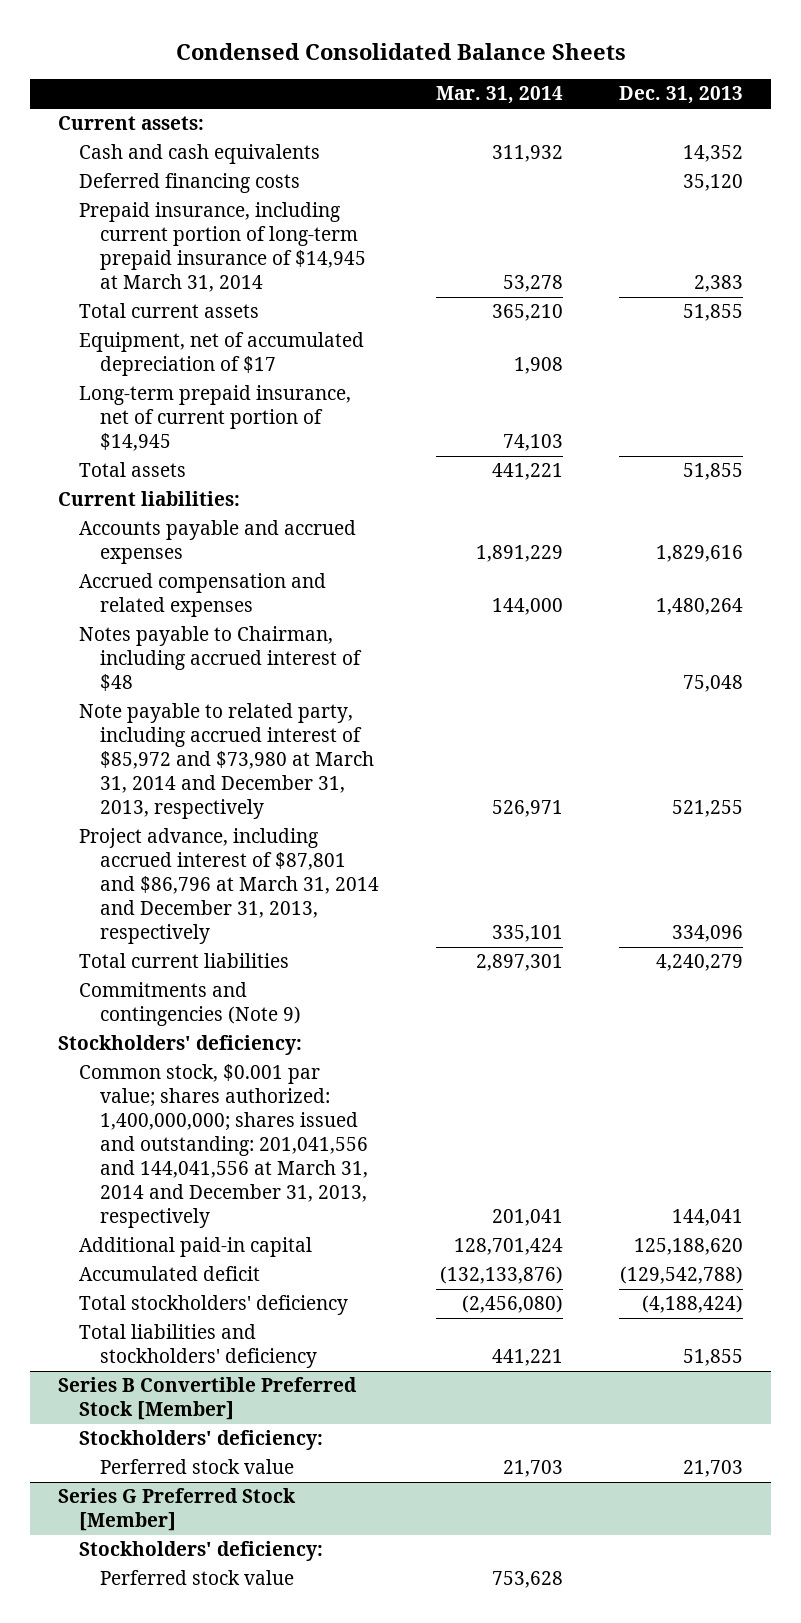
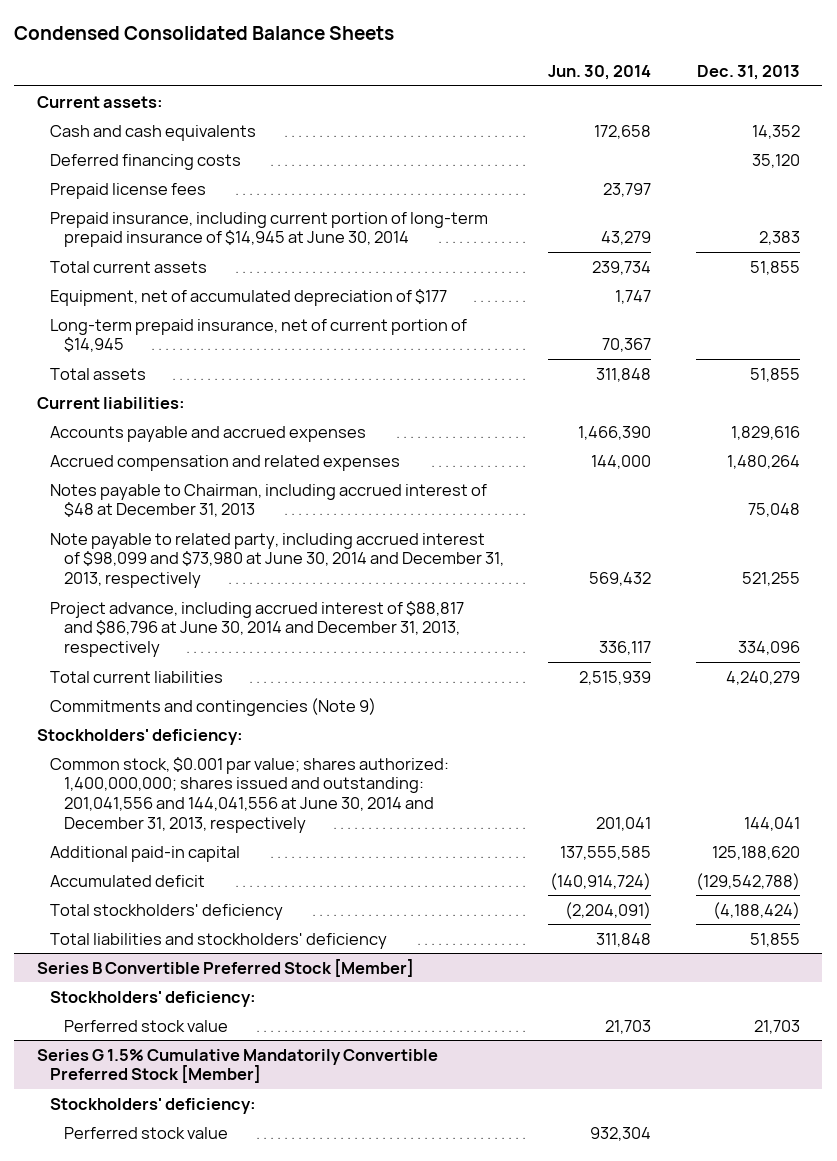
[435,86,563,105] Mar. 31, 2014 -> none
none -> [548,65,652,81] Jun. 30, 2014
none -> [50,182,207,199] Prepaid license fees
[79,202,367,293] Prepaid insurance, including current portion of long-term prepaid insurance of $14,945 at March 31, 2014 -> [50,211,489,248] Prepaid insurance, including current portion of long-term prepaid insurance of $14,945 at June 30, 2014
[79,332,365,377] Equipment, net of accumulated depreciation of $17 -> [50,288,448,306] Equipment, net of accumulated depreciation of $177
[79,626,363,692] Notes payable to Chairman, including accrued interest of $48 -> [50,483,488,518] Notes payable to Chairman, including accrued interest of $48 at December 31, 2013
[79,703,375,820] Note payable to related party, including accrued interest of $85,972 and $73,980 at March 31, 2014 and December 31, 2013, respectively -> [50,532,504,589] Note payable to related party, including accrued interest of $98,099 and $73,980 at June 30, 2014 and December 31, 2013, respectively
[79,828,380,945] Project advance, including accrued interest of $87,801 and $86,796 at March 31, 2014 and December 31, 2013, respectively -> [50,600,465,658] Project advance, including accrued interest of $88,817 and $86,796 at June 30, 2014 and December 31, 2013, respectively
[79,1064,369,1228] Common stock, $0.001 par value; shares authorized: 1,400,000,000; shares issued and outstanding: 201,041,556 and 144,041,556 at March 31, 2014 and December 31, 2013, respectively -> [50,756,450,833] Common stock, $0.001 par value; shares authorized: 1,400,000,000; shares issued and outstanding: 201,041,556 and 144,041,556 at June 30, 2014 and December 31, 2013, respectively
[58,1488,297,1532] Series G Preferred Stock [Member] -> [36,1048,438,1084] Series G 1.5% Cumulative Mandatorily Convertible Preferred Stock [Member]

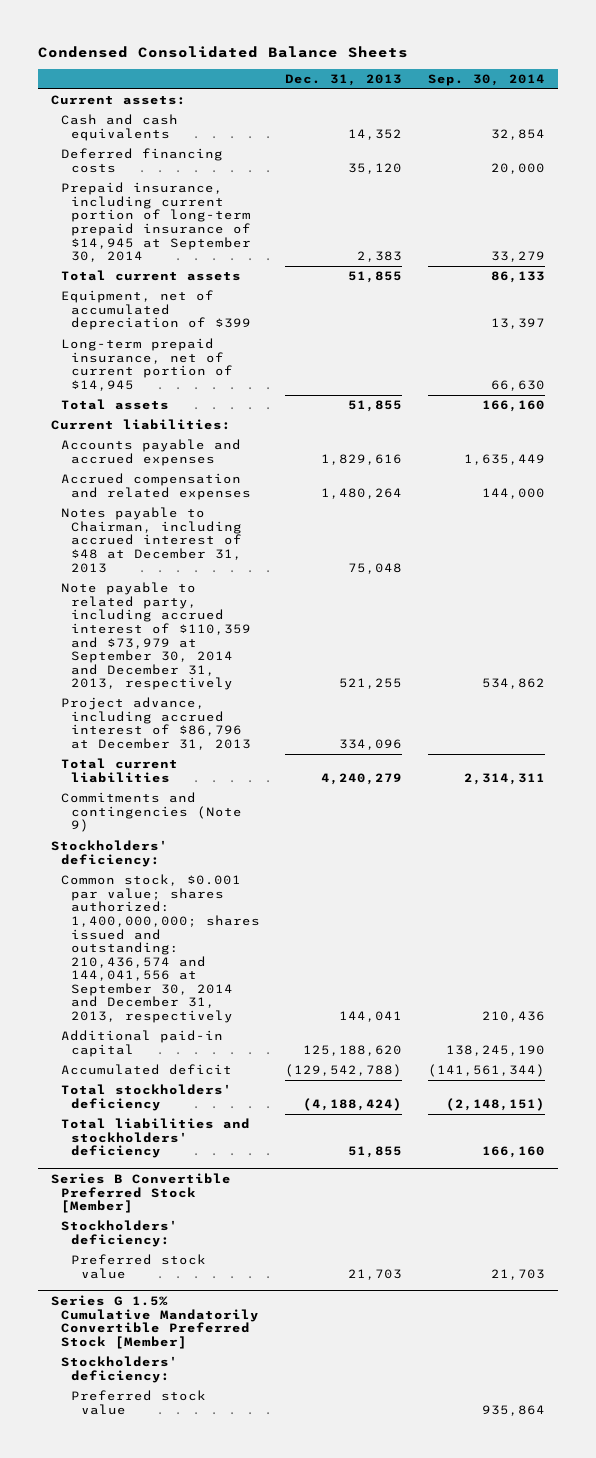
[548,65,652,81] Jun. 30, 2014 -> none
none -> [428,73,546,86] Sep. 30, 2014
[50,182,207,199] Prepaid license fees -> none
[50,211,489,248] Prepaid insurance, including current portion of long-term prepaid insurance of $14,945 at June 30, 2014 -> [61,182,251,263] Prepaid insurance, including current portion of long-term prepaid insurance of $14,945 at September 30, 2014
[50,288,448,306] Equipment, net of accumulated depreciation of $177 -> [61,290,251,331] Equipment, net of accumulated depreciation of $399
[50,532,504,589] Note payable to related party, including accrued interest of $98,099 and $73,980 at June 30, 2014 and December 31, 2013, respectively -> [61,582,251,691] Note payable to related party, including accrued interest of $110,359 and $73,979 at September 30, 2014 and December 31, 2013, respectively
[50,600,465,658] Project advance, including accrued interest of $88,817 and $86,796 at June 30, 2014 and December 31, 2013, respectively -> [61,697,251,751] Project advance, including accrued interest of $86,796 at December 31, 2013
[50,756,450,833] Common stock, $0.001 par value; shares authorized: 1,400,000,000; shares issued and outstanding: 201,041,556 and 144,041,556 at June 30, 2014 and December 31, 2013, respectively -> [61,874,260,1024] Common stock, $0.001 par value; shares authorized: 1,400,000,000; shares issued and outstanding: 210,436,574 and 144,041,556 at September 30, 2014 and December 31, 2013, respectively
[63,1019,228,1032] Perferred stock value -> [70,1254,206,1279] Preferred stock value
[63,1126,228,1139] Perferred stock value -> [70,1390,206,1415] Preferred stock value

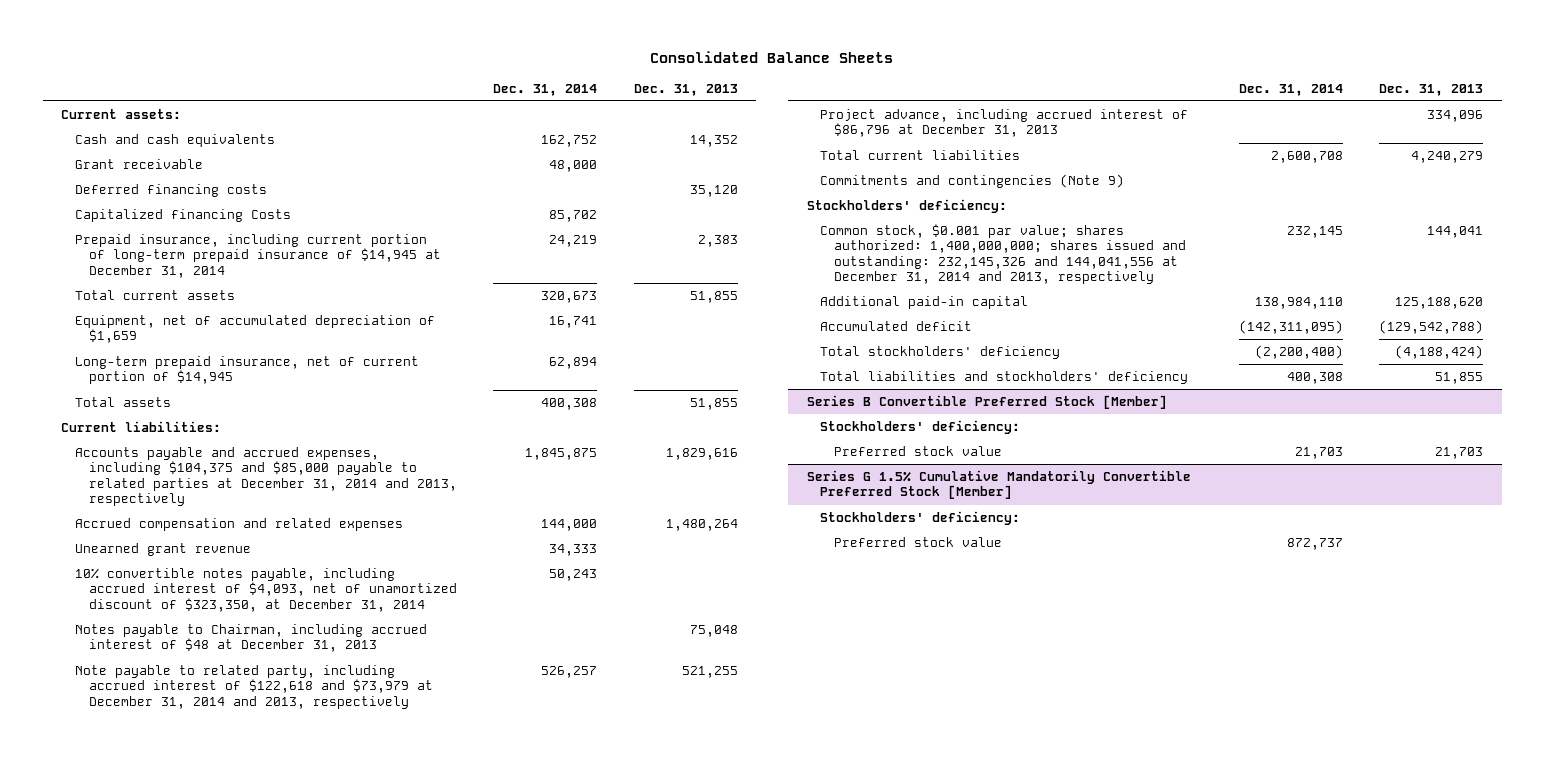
[38,45,409,58] Condensed Consolidated Balance Sheets -> [650,50,894,63] Consolidated Balance Sheets
[428,73,546,86] Sep. 30, 2014 -> none
none -> [493,83,598,96] Dec. 31, 2014
none -> [74,159,203,170] Grant receivable
none -> [74,209,291,223] Capitalized financing Costs
[61,182,251,263] Prepaid insurance, including current portion of long-term prepaid insurance of $14,945 at September 30, 2014 -> [74,234,441,278] Prepaid insurance, including current portion of long-term prepaid insurance of $14,945 at December 31, 2014
[61,290,251,331] Equipment, net of accumulated depreciation of $399 -> [74,315,435,344] Equipment, net of accumulated depreciation of $1,659
[61,439,242,466] Accounts payable and accrued expenses -> [74,447,457,506] Accounts payable and accrued expenses, including $104,375 and $85,000 payable to related parties at December 31, 2014 and 2013, respectively
none -> [74,543,251,557] Unearned grant revenue
none -> [74,568,457,612] 10% convertible notes payable, including accrued interest of $4,093, net of unamortized discount of $323,350, at December 31, 2014
[61,582,251,691] Note payable to related party, including accrued interest of $110,359 and $73,979 at September 30, 2014 and December 31, 2013, respectively -> [74,665,433,709] Note payable to related party, including accrued interest of $122,618 and $73,979 at December 31, 2014 and 2013, respectively
[61,874,260,1024] Common stock, $0.001 par value; shares authorized: 1,400,000,000; shares issued and outstanding: 210,436,574 and 144,041,556 at September 30, 2014 and December 31, 2013, respectively -> [820,224,1187,284] Common stock, $0.001 par value; shares authorized: 1,400,000,000; shares issued and outstanding: 232,145,326 and 144,041,556 at December 31, 2014 and 2013, respectively

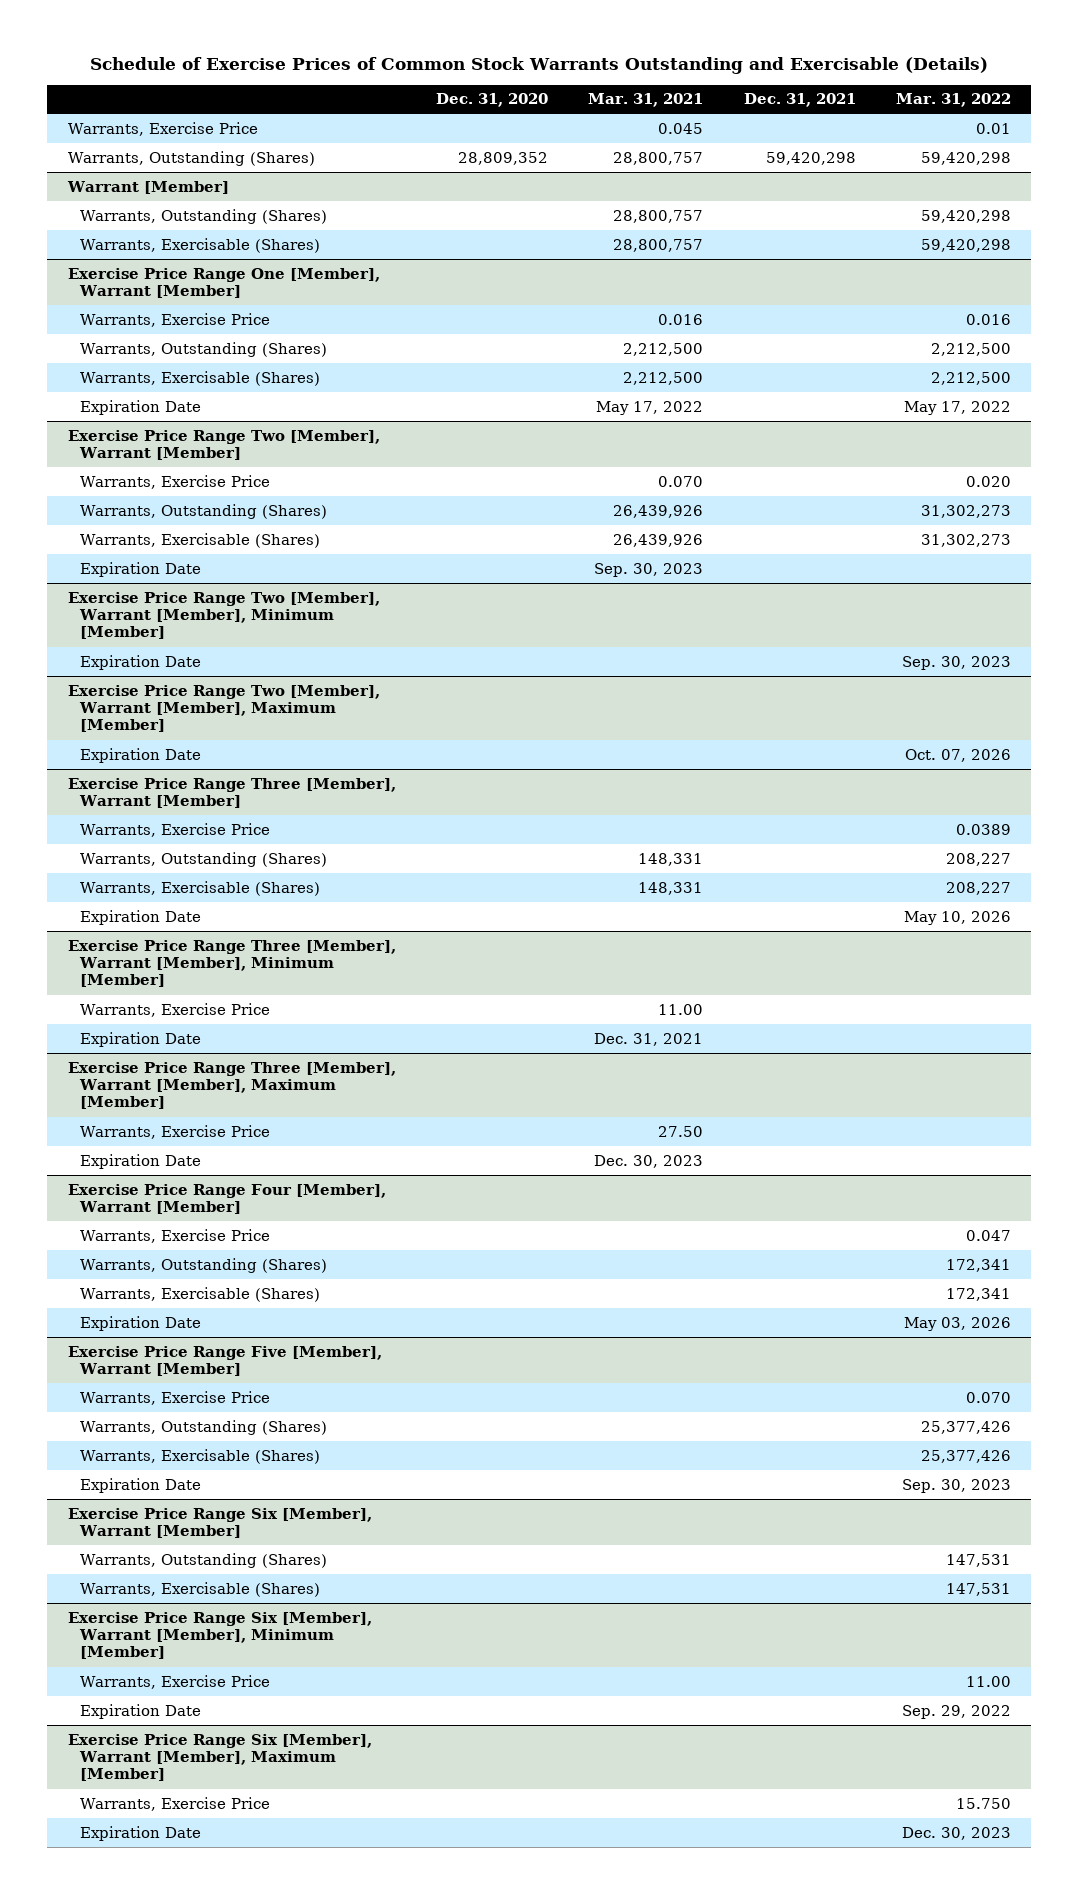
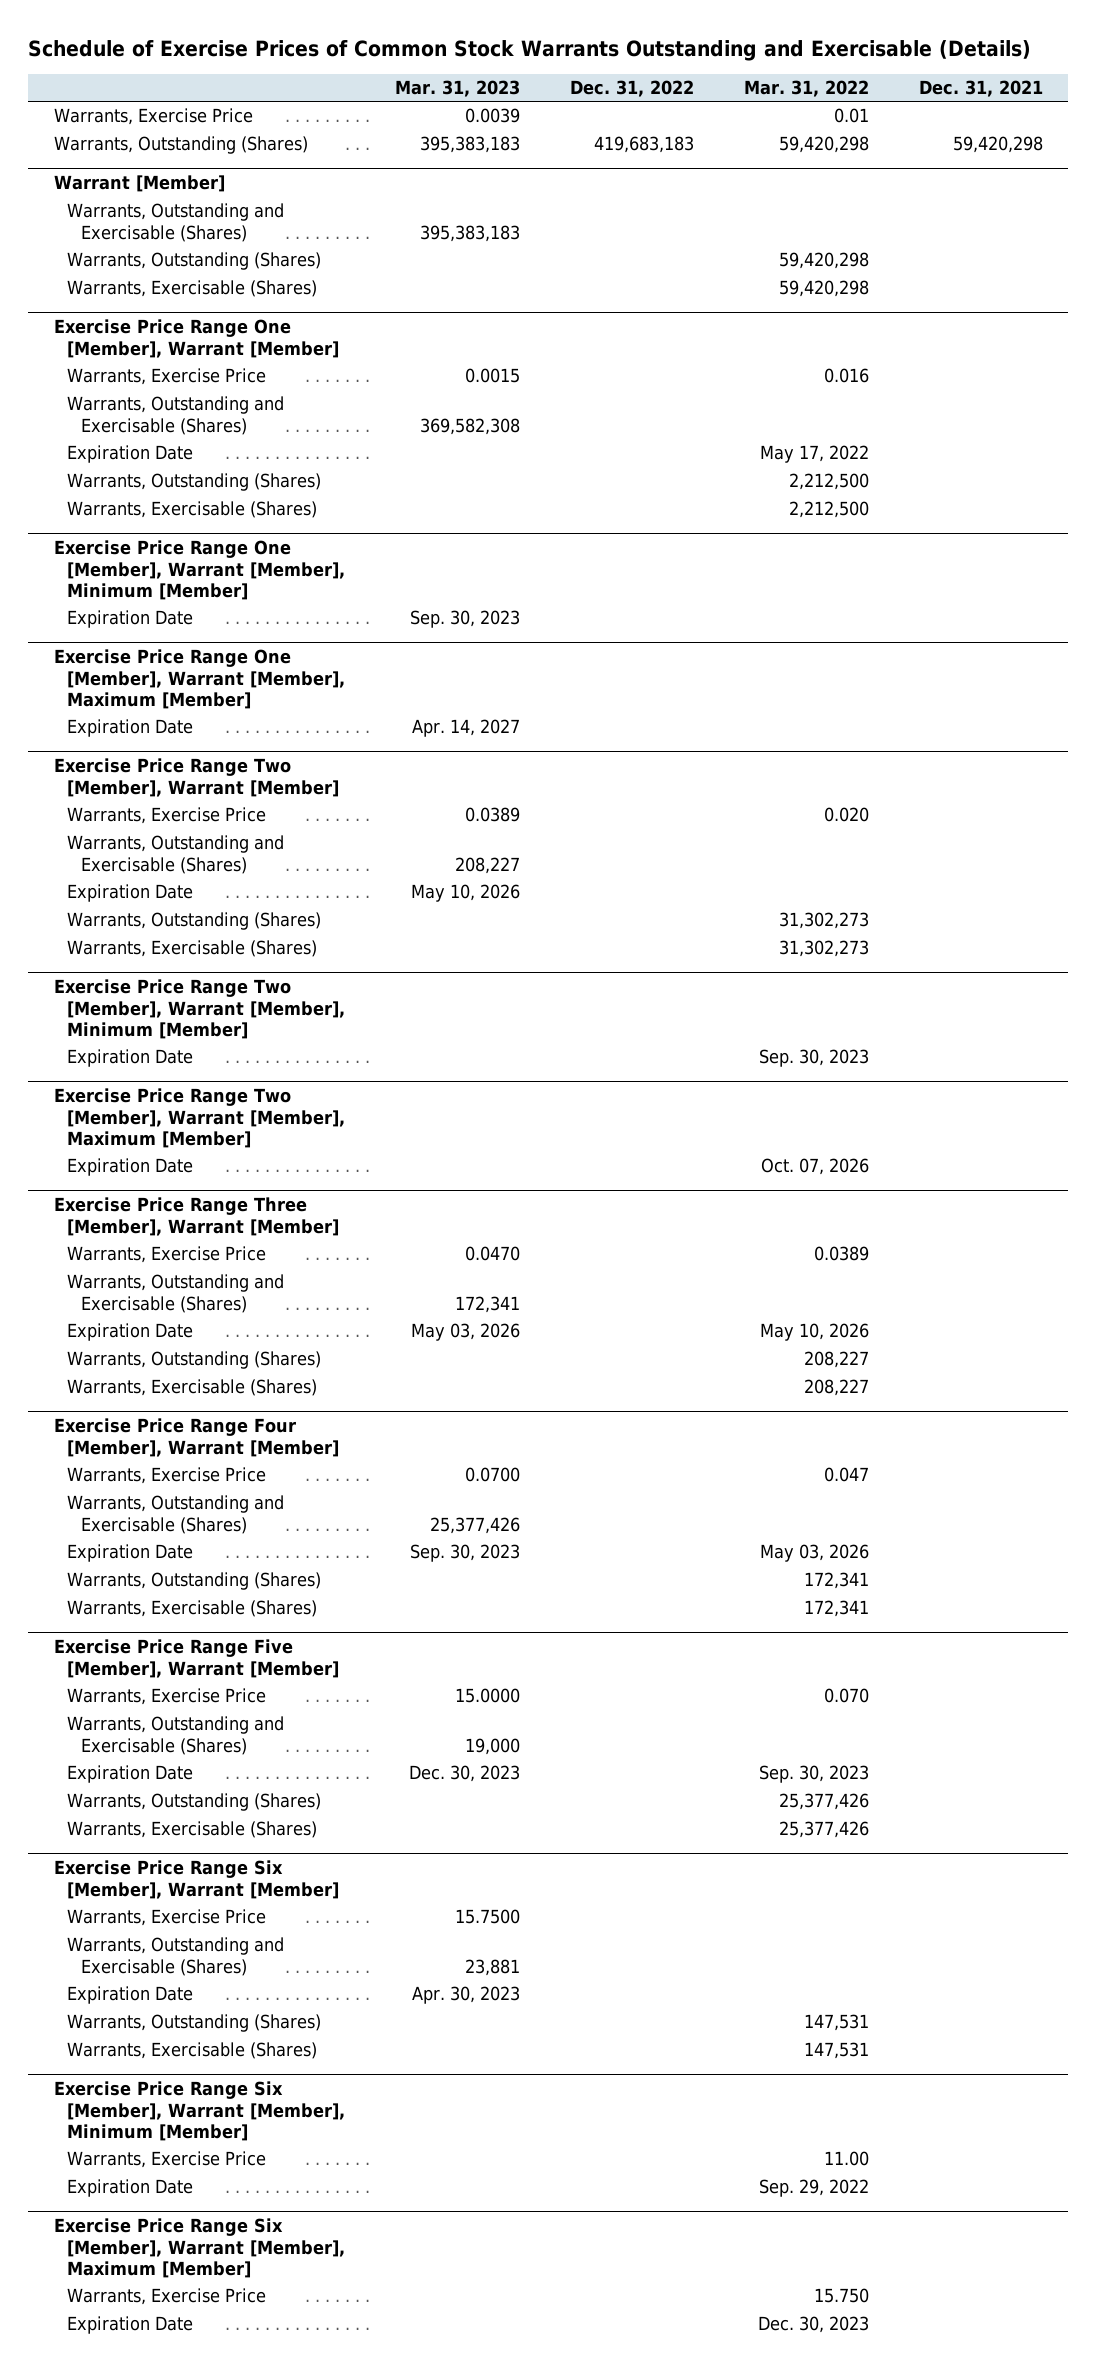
[436,93,549,108] Dec. 31, 2020 -> none
[588,93,704,108] Mar. 31, 2021 -> none
none -> [395,79,521,97] Mar. 31, 2023
none -> [570,79,695,97] Dec. 31, 2022
none -> [67,203,285,242] Warrants, Outstanding and Exercisable (Shares)
none -> [67,396,285,435] Warrants, Outstanding and Exercisable (Shares)
[79,399,201,415] Expiration Date -> [67,445,194,464] Expiration Date
none -> [53,540,346,600] Exercise Price Range One [Member], Warrant [Member], Minimum [Member]
none -> [67,610,194,629] Expiration Date
none -> [53,649,346,709] Exercise Price Range One [Member], Warrant [Member], Maximum [Member]
none -> [67,719,194,738] Expiration Date
none -> [67,835,285,874] Warrants, Outstanding and Exercisable (Shares)
[79,561,201,577] Expiration Date -> [67,884,194,903] Expiration Date
none -> [67,1274,285,1313] Warrants, Outstanding and Exercisable (Shares)
[79,909,201,925] Expiration Date -> [67,1323,194,1342] Expiration Date
[67,939,396,988] Exercise Price Range Three [Member], Warrant [Member], Minimum [Member] -> none
[79,1002,270,1017] Warrants, Exercise Price -> none
[79,1031,201,1047] Expiration Date -> none
[67,1061,396,1110] Exercise Price Range Three [Member], Warrant [Member], Maximum [Member] -> none
[79,1124,270,1139] Warrants, Exercise Price -> none
[79,1153,201,1169] Expiration Date -> none
none -> [67,1495,285,1534] Warrants, Outstanding and Exercisable (Shares)
[79,1315,201,1331] Expiration Date -> [67,1544,194,1563] Expiration Date
none -> [67,1716,285,1755] Warrants, Outstanding and Exercisable (Shares)
[79,1477,201,1493] Expiration Date -> [67,1765,194,1784] Expiration Date
none -> [67,1909,267,1927] Warrants, Exercise Price
none -> [67,1937,285,1976] Warrants, Outstanding and Exercisable (Shares)
none -> [67,1986,194,2005] Expiration Date

